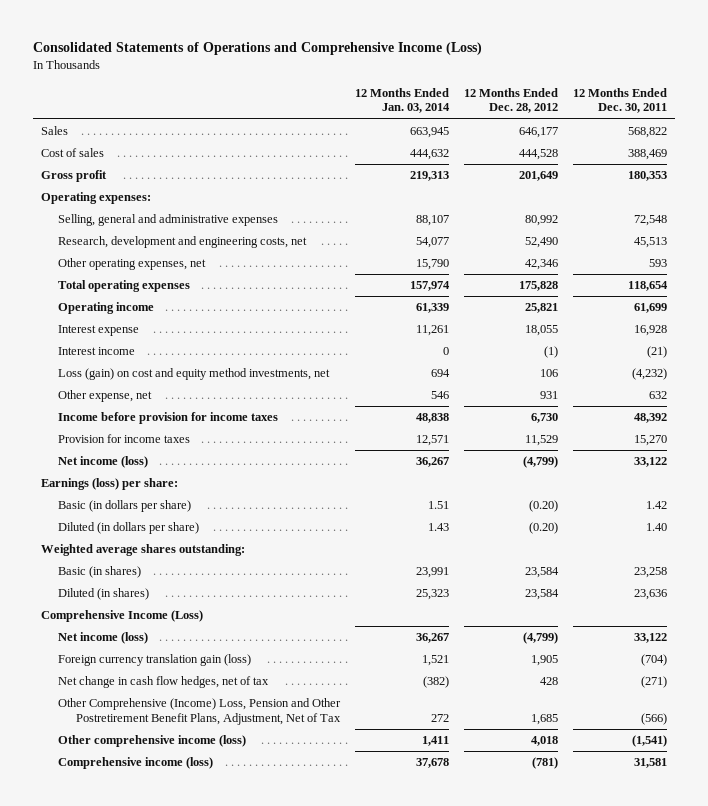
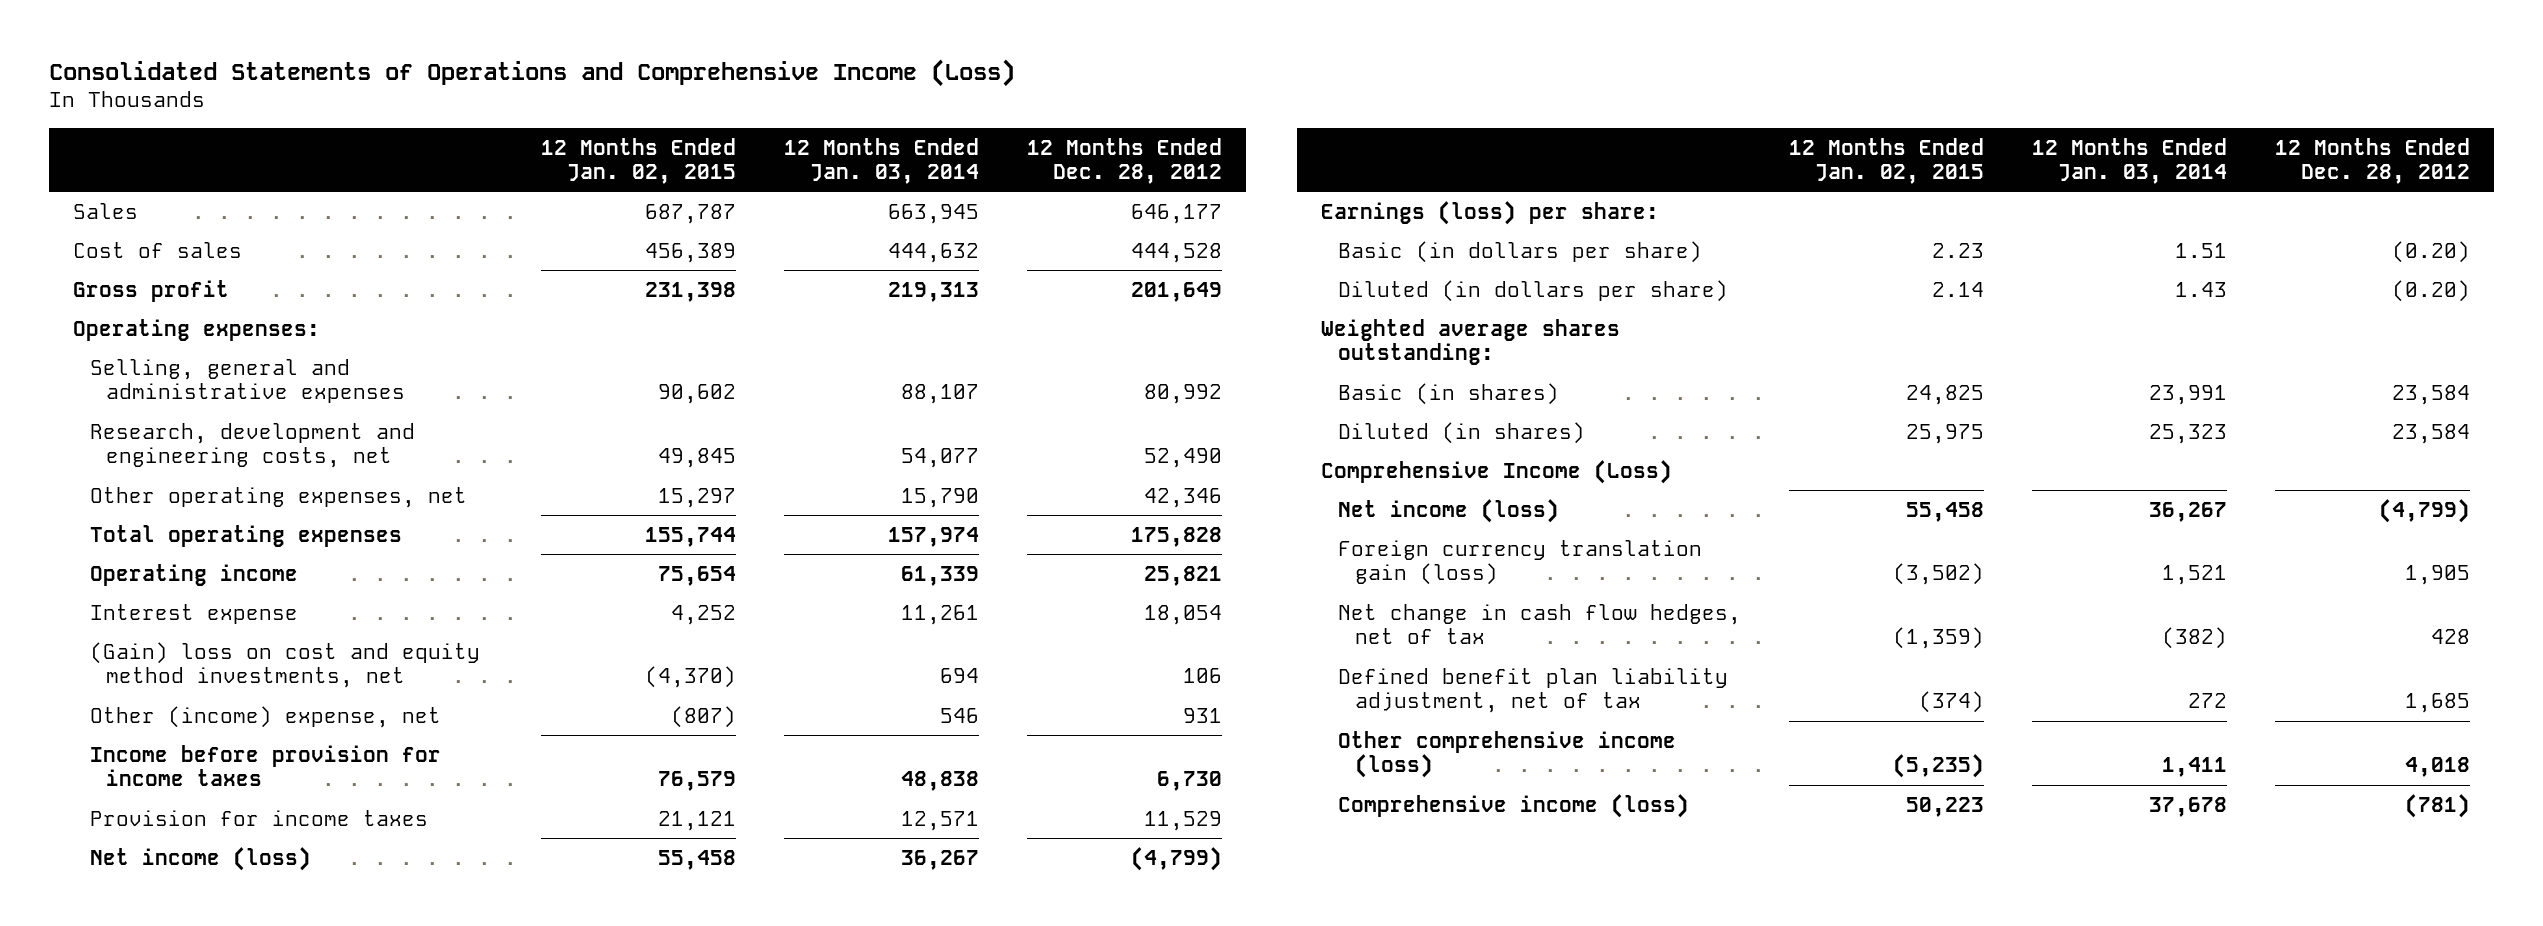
[573,87,668,114] 12 Months Ended Dec. 30, 2011 -> none
none -> [540,137,736,184] 12 Months Ended Jan. 02, 2015
[58,347,136,356] Interest income -> none
[525,325,559,337] 18,055 -> [1144,604,1223,625] 18,054
[58,368,331,381] Loss (gain) on cost and equity method investments, net -> [89,641,480,688] (Gain) loss on cost and equity method investments, net
[58,390,153,403] Other expense, net -> [89,705,441,728] Other (income) expense, net
[58,698,342,725] Other Comprehensive (Income) Loss, Pension and Other Postretirement Benefit Plans, Adjustment, Net of Tax -> [1337,667,1728,713] Defined benefit plan liability adjustment, net of tax

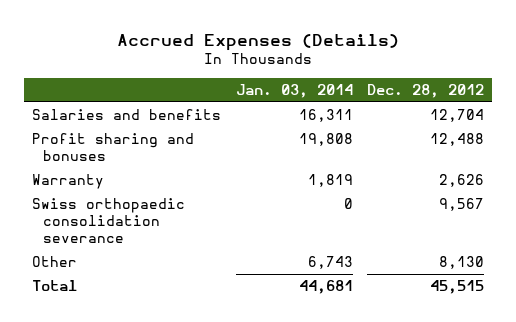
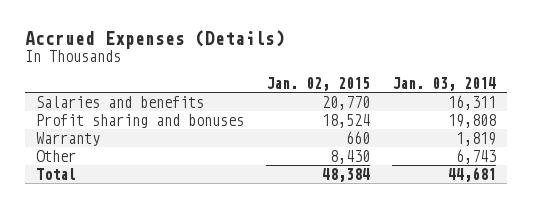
[367,84,485,99] Dec. 28, 2012 -> none
none -> [266,76,371,91] Jan. 02, 2015
[31,198,185,244] Swiss orthopaedic consolidation severance -> none

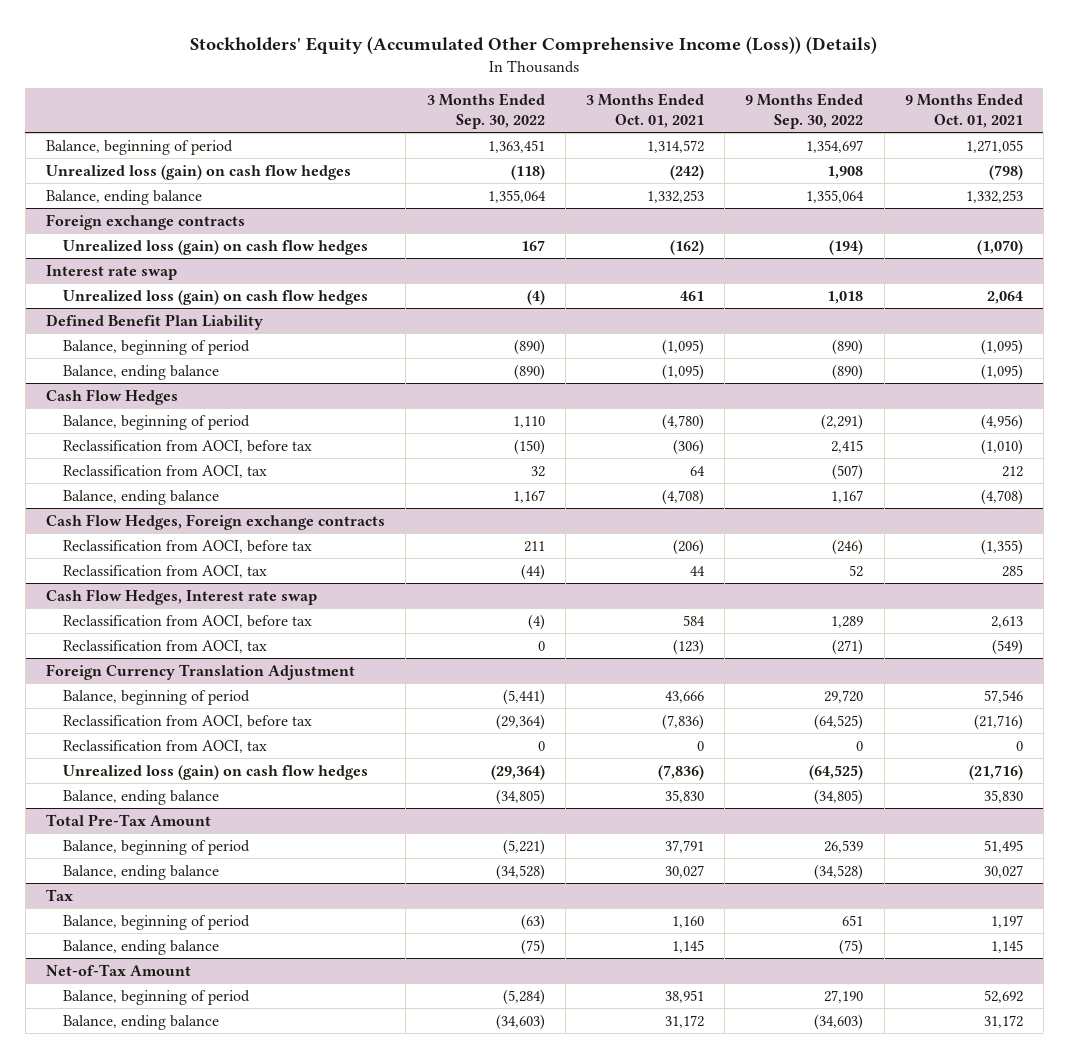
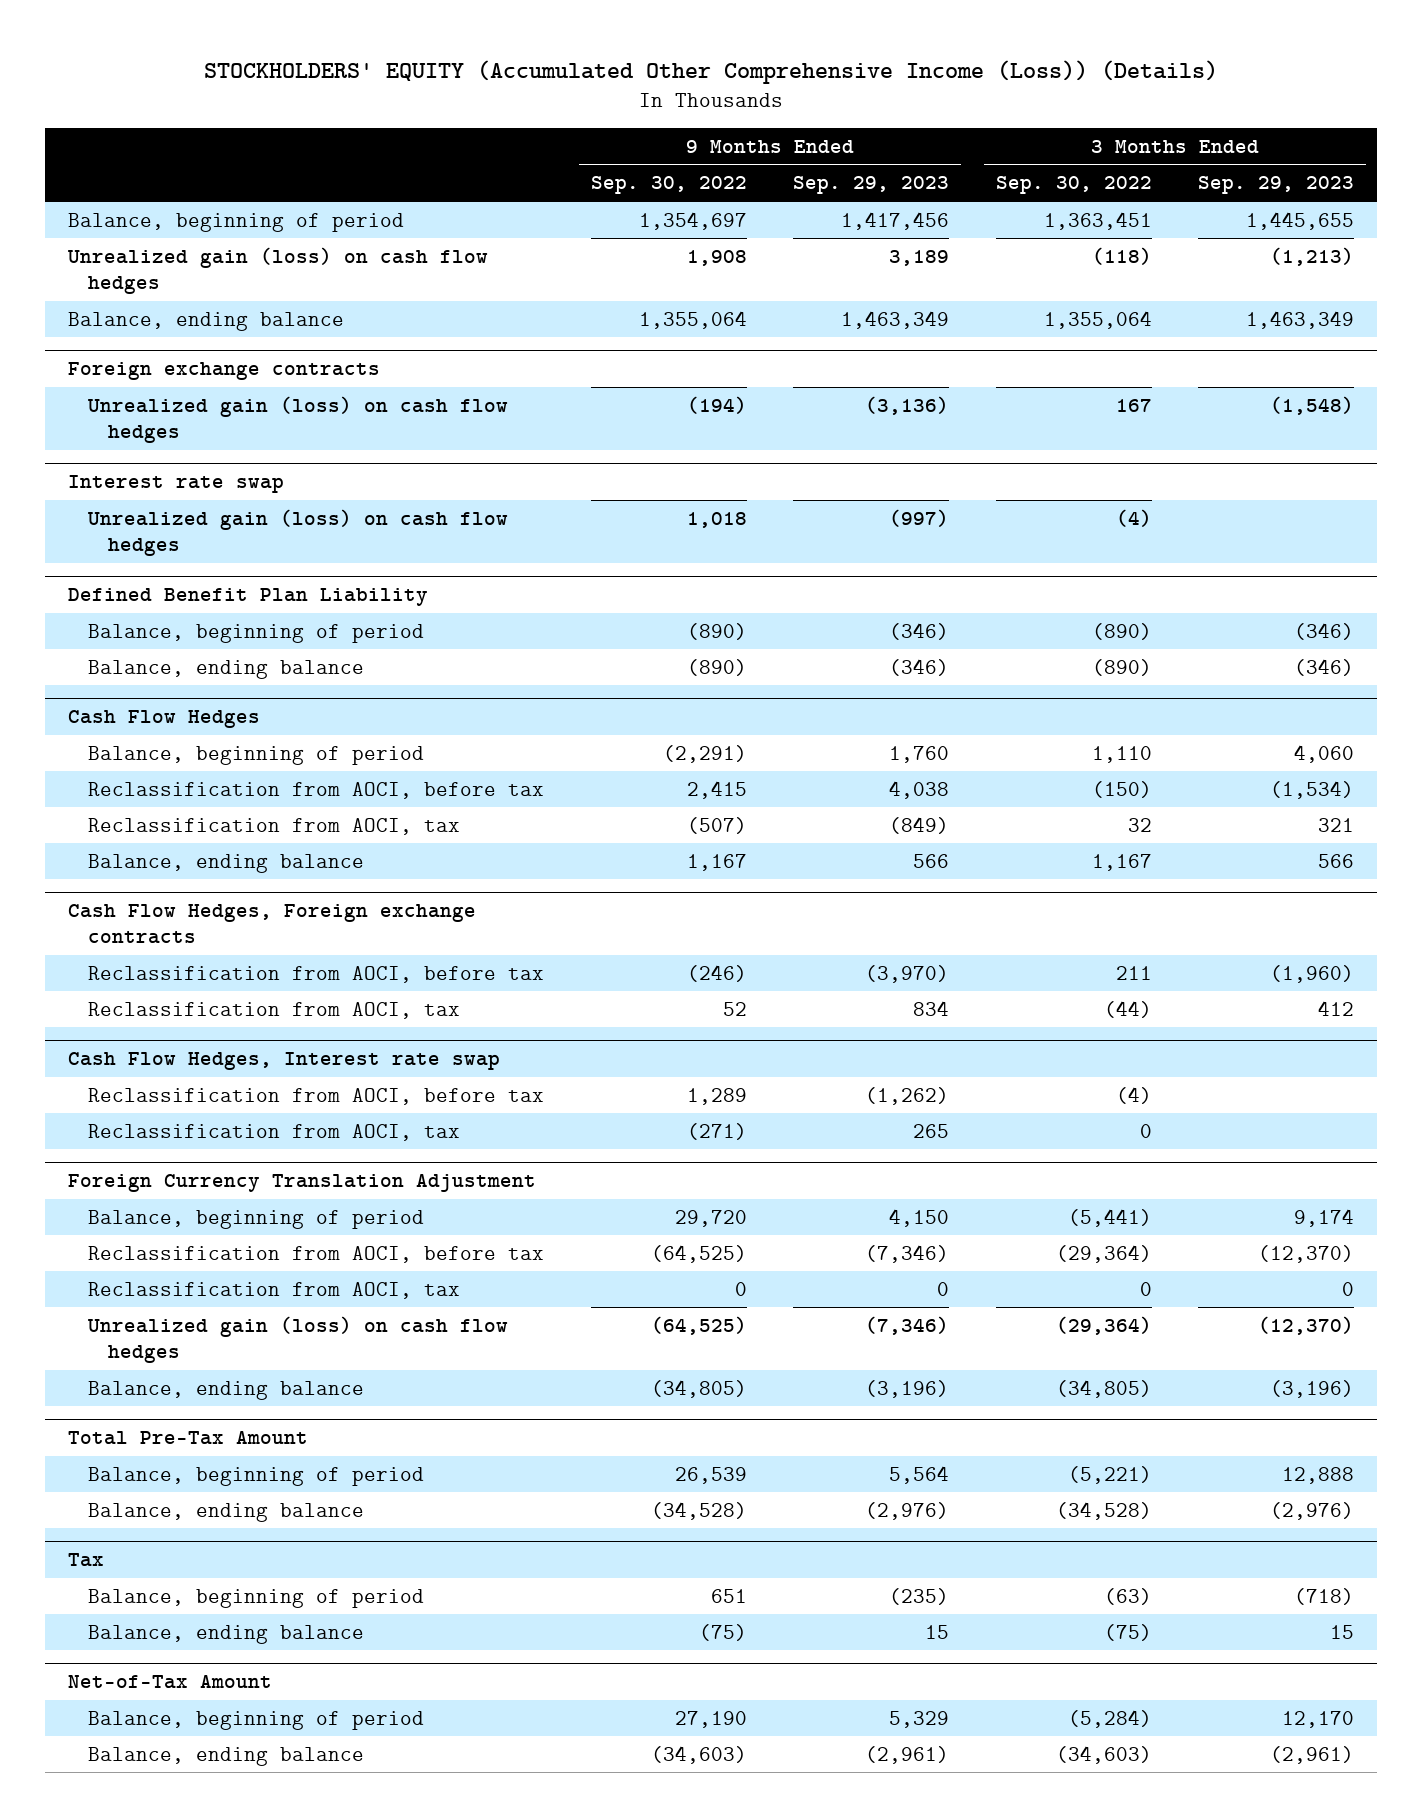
[190,36,878,55] Stockholders' Equity (Accumulated Other Comprehensive Income (Loss)) (Details) -> [204,60,1219,85] STOCKHOLDERS' EQUITY (Accumulated Other Comprehensive Income (Loss)) (Details)
[585,93,704,129] 3 Months Ended Oct. 01, 2021 -> none
[904,93,1023,129] 9 Months Ended Oct. 01, 2021 -> none
none -> [793,176,950,195] Sep. 29, 2023
none -> [1198,176,1355,195] Sep. 29, 2023
[46,164,352,180] Unrealized loss (gain) on cash flow hedges -> [67,246,489,294] Unrealized gain (loss) on cash flow hedges
[62,239,368,255] Unrealized loss (gain) on cash flow hedges -> [87,395,509,443] Unrealized gain (loss) on cash flow hedges
[62,289,368,305] Unrealized loss (gain) on cash flow hedges -> [87,508,509,556] Unrealized gain (loss) on cash flow hedges
[62,764,368,780] Unrealized loss (gain) on cash flow hedges -> [87,1315,509,1363] Unrealized gain (loss) on cash flow hedges

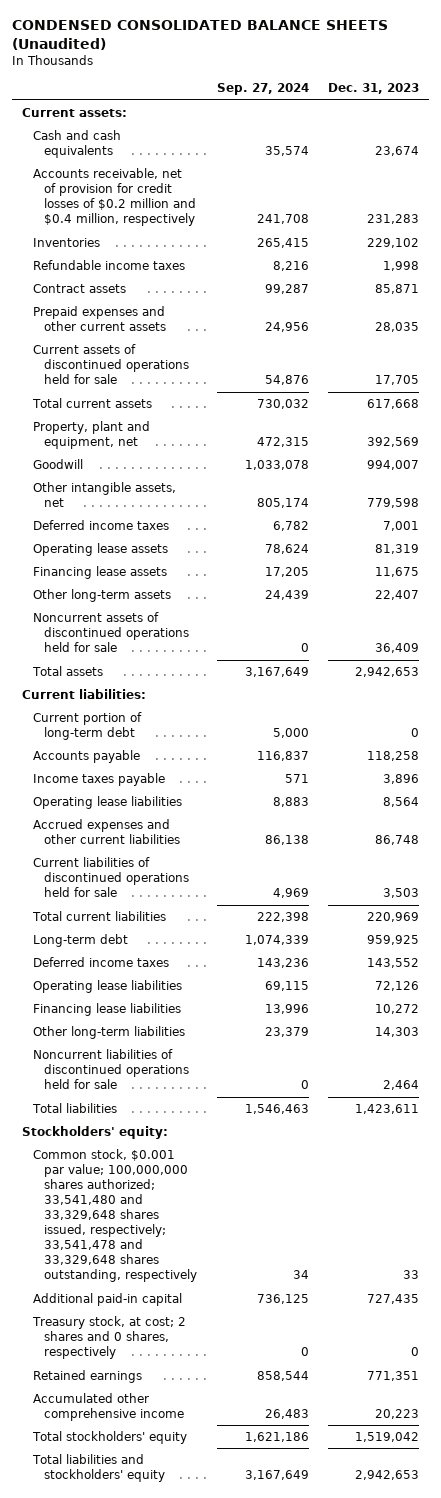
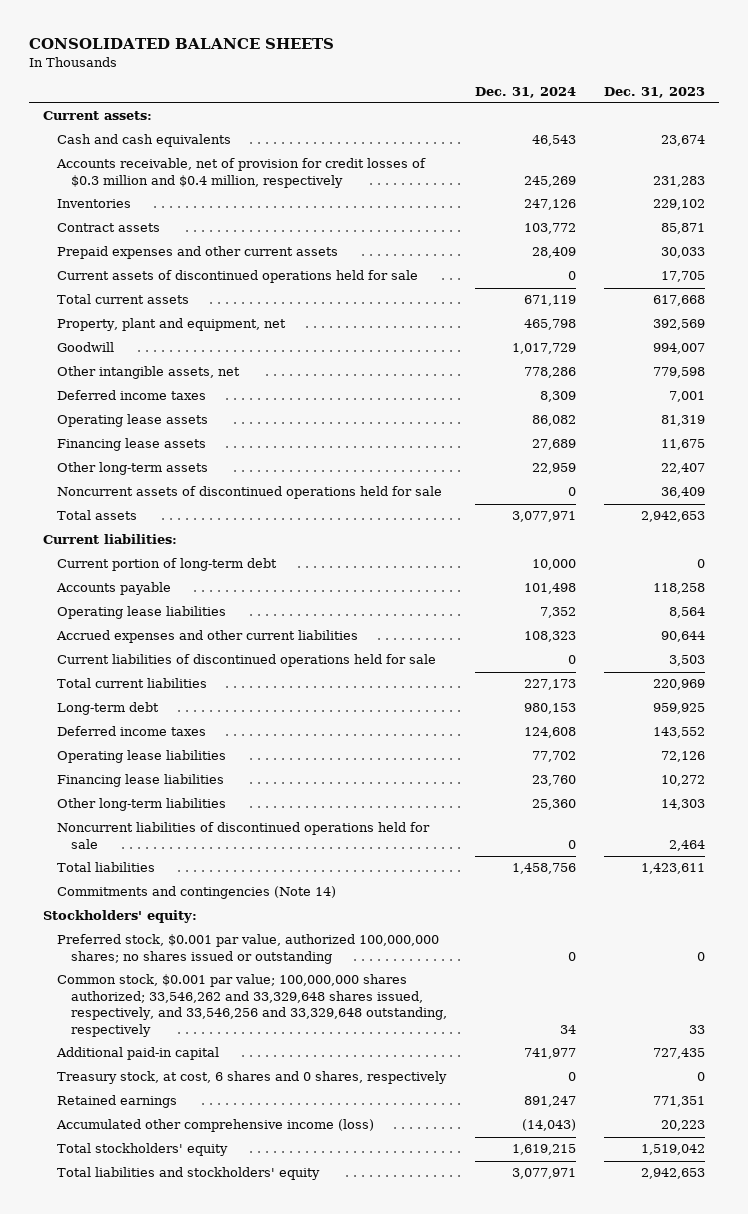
[11,20,388,50] CONDENSED CONSOLIDATED BALANCE SHEETS (Unaudited) -> [29,38,335,50] CONSOLIDATED BALANCE SHEETS
[216,83,309,96] Sep. 27, 2024 -> none
none -> [475,86,577,98] Dec. 31, 2024
[32,168,197,227] Accounts receivable, net of provision for credit losses of $0.2 million and $0.4 million, respectively -> [56,158,427,188] Accounts receivable, net of provision for credit losses of $0.3 million and $0.4 million, respectively
[32,260,185,271] Refundable income taxes -> none
[375,322,420,333] 28,035 -> [660,247,705,259] 30,033
[32,773,165,787] Income taxes payable -> none
[375,835,420,846] 86,748 -> [660,631,705,643] 90,644
none -> [57,886,337,900] Commitments and contingencies (Note 14)
none -> [57,934,440,964] Preferred stock, $0.001 par value, authorized 100,000,000 shares; no shares issued or outstanding
[32,1149,198,1283] Common stock, $0.001 par value; 100,000,000 shares authorized; 33,541,480 and 33,329,648 shares issued, respectively; 33,541,478 and 33,329,648 shares outstanding, respectively -> [57,974,448,1037] Common stock, $0.001 par value; 100,000,000 shares authorized; 33,546,262 and 33,329,648 shares issued, respectively, and 33,546,256 and 33,329,648 outstanding, respectively
[31,1316,186,1360] Treasury stock, at cost; 2 shares and 0 shares, respectively -> [57,1071,448,1085] Treasury stock, at cost, 6 shares and 0 shares, respectively
[32,1393,185,1422] Accumulated other comprehensive income -> [56,1119,375,1133] Accumulated other comprehensive income (loss)

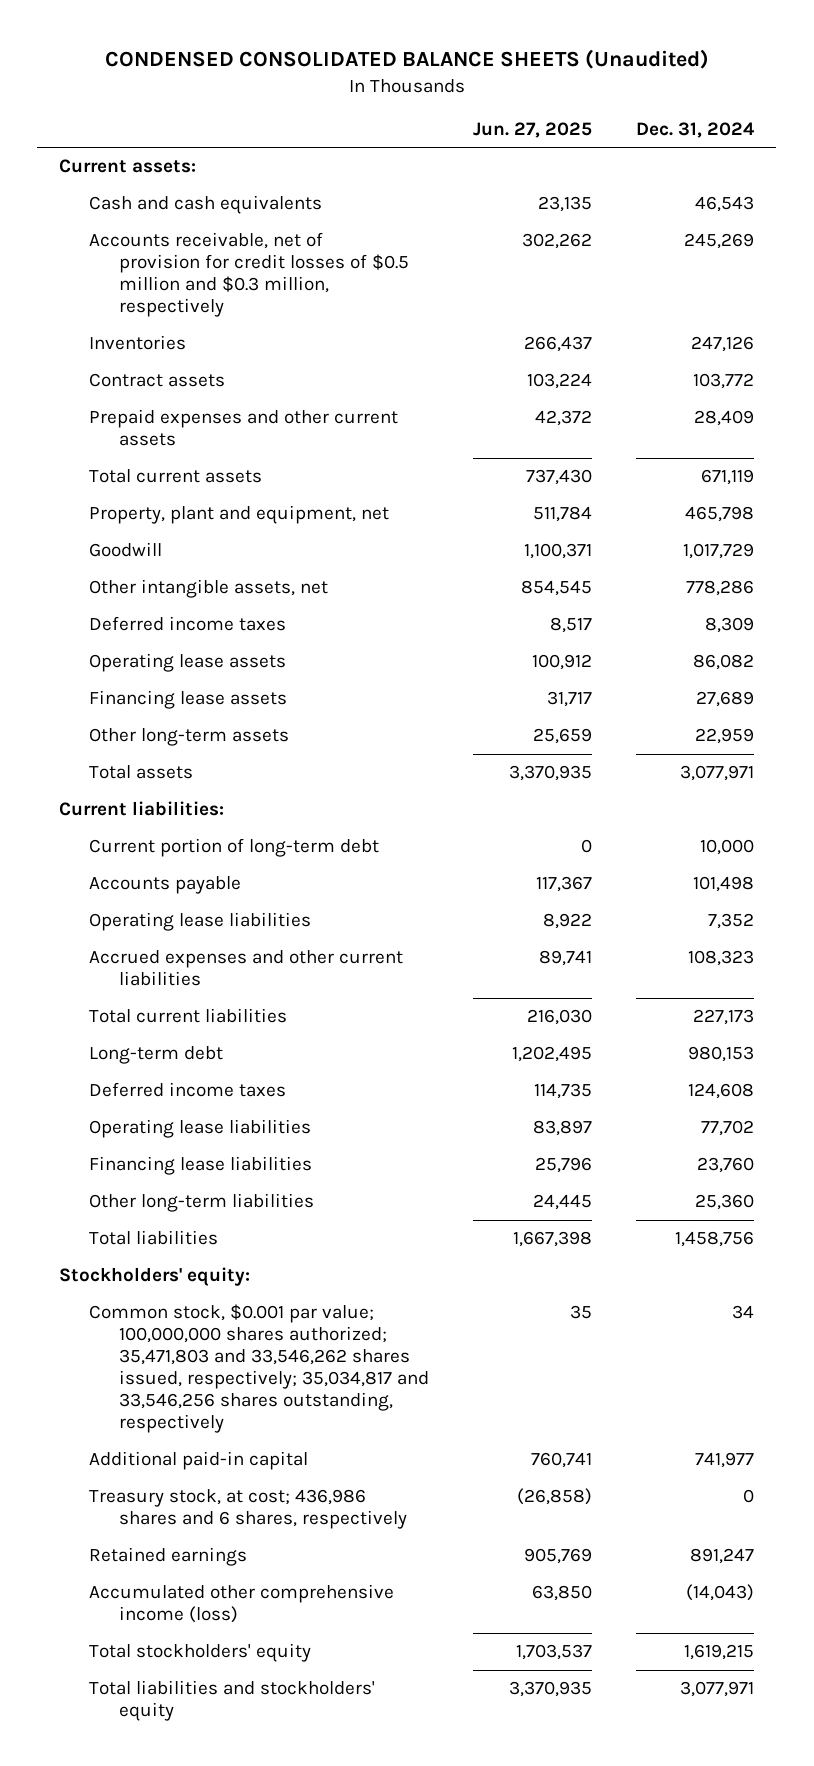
[29,38,335,50] CONSOLIDATED BALANCE SHEETS -> [104,49,709,70] CONDENSED CONSOLIDATED BALANCE SHEETS (Unaudited)
[603,86,705,98] Dec. 31, 2023 -> none
none -> [472,121,592,138] Jun. 27, 2025
[56,158,427,188] Accounts receivable, net of provision for credit losses of $0.3 million and $0.4 million, respectively -> [88,232,409,318] Accounts receivable, net of provision for credit losses of $0.5 million and $0.3 million, respectively
[57,270,419,284] Current assets of discontinued operations held for sale -> none
[57,486,443,500] Noncurrent assets of discontinued operations held for sale -> none
[57,654,437,668] Current liabilities of discontinued operations held for sale -> none
[57,822,431,849] Noncurrent liabilities of discontinued operations held for sale -> none
[57,886,337,900] Commitments and contingencies (Note 14) -> none
[57,934,440,964] Preferred stock, $0.001 par value, authorized 100,000,000 shares; no shares issued or outstanding -> none
[57,974,448,1037] Common stock, $0.001 par value; 100,000,000 shares authorized; 33,546,262 and 33,329,648 shares issued, respectively, and 33,546,256 and 33,329,648 outstanding, respectively -> [88,1304,429,1434] Common stock, $0.001 par value; 100,000,000 shares authorized; 35,471,803 and 33,546,262 shares issued, respectively; 35,034,817 and 33,546,256 shares outstanding, respectively
[57,1071,448,1085] Treasury stock, at cost, 6 shares and 0 shares, respectively -> [88,1489,407,1530] Treasury stock, at cost; 436,986 shares and 6 shares, respectively

